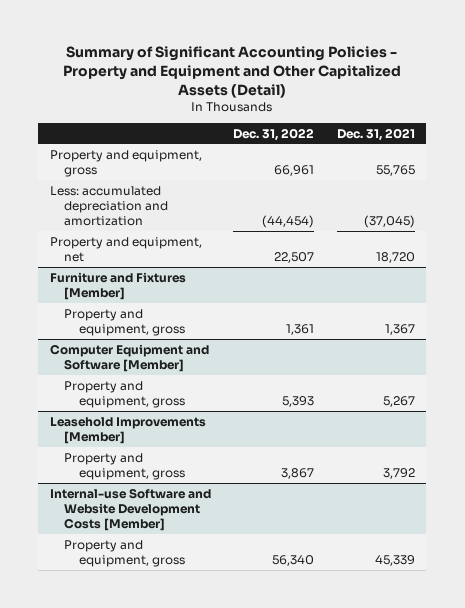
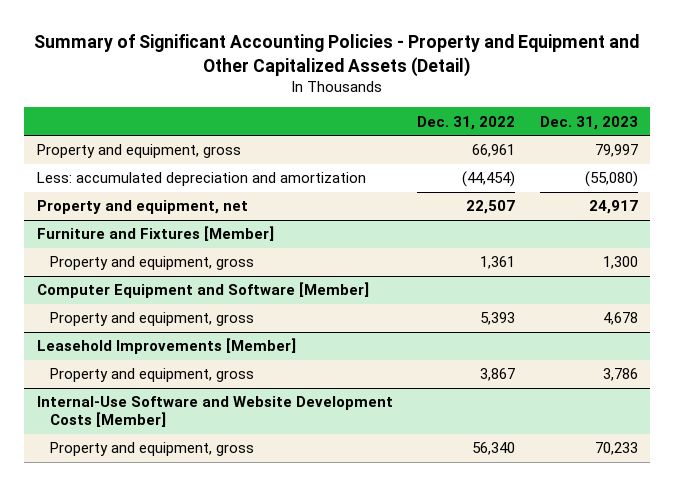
[336,127,415,141] Dec. 31, 2021 -> none
none -> [539,115,638,130] Dec. 31, 2023
[49,487,211,532] Internal-use Software and Website Development Costs [Member] -> [36,396,393,428] Internal-Use Software and Website Development Costs [Member]

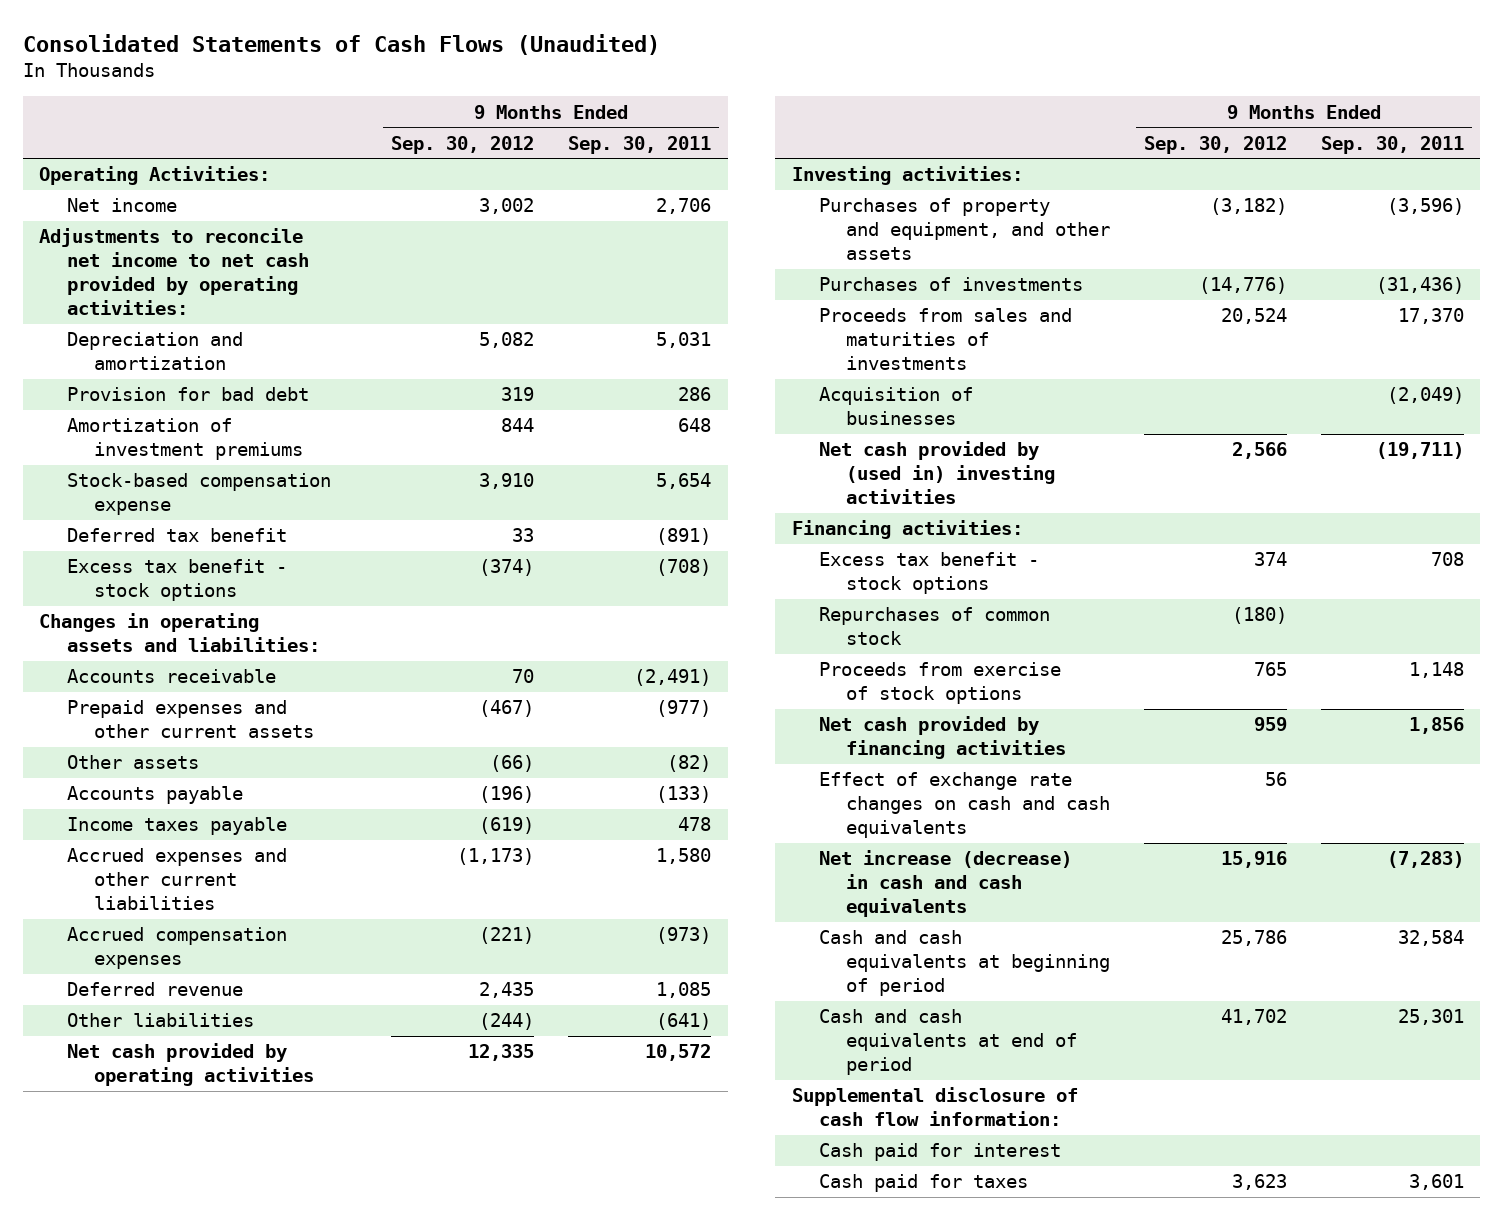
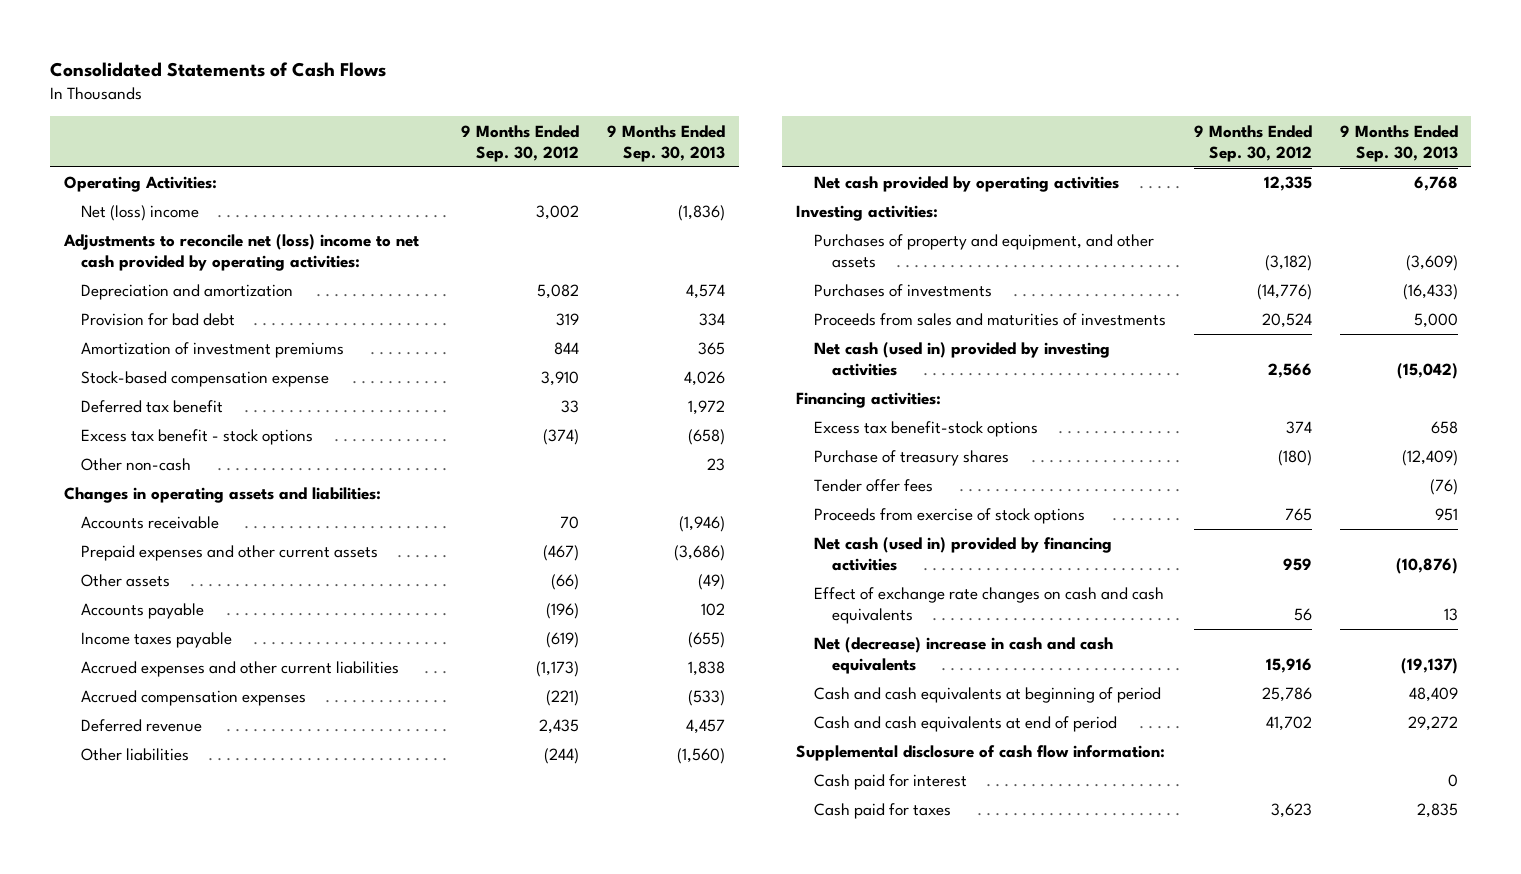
[22,33,660,55] Consolidated Statements of Cash Flows (Unaudited) -> [49,62,386,78] Consolidated Statements of Cash Flows
[568,135,712,154] Sep. 30, 2011 -> none
none -> [607,124,726,162] 9 Months Ended Sep. 30, 2013
[66,198,177,213] Net income -> [81,205,200,222] Net (loss) income
[39,228,309,316] Adjustments to reconcile net income to net cash provided by operating activities: -> [62,234,419,272] Adjustments to reconcile net (loss) income to net cash provided by operating activities:
none -> [81,458,192,472] Other non-cash
[819,387,974,426] Acquisition of businesses -> none
[819,441,1056,505] Net cash provided by (used in) investing activities -> [813,342,1110,377] Net cash (used in) provided by investing activities
[819,552,1040,595] Excess tax benefit - stock options -> [813,421,1038,438] Excess tax benefit-stock options
[819,607,1051,646] Repurchases of common stock -> [813,450,1009,467] Purchase of treasury shares
none -> [813,479,933,493] Tender offer fees
[819,716,1067,760] Net cash provided by financing activities -> [813,537,1112,572] Net cash (used in) provided by financing activities
[819,850,1073,918] Net increase (decrease) in cash and cash equivalents -> [813,637,1113,675] Net (decrease) increase in cash and cash equivalents

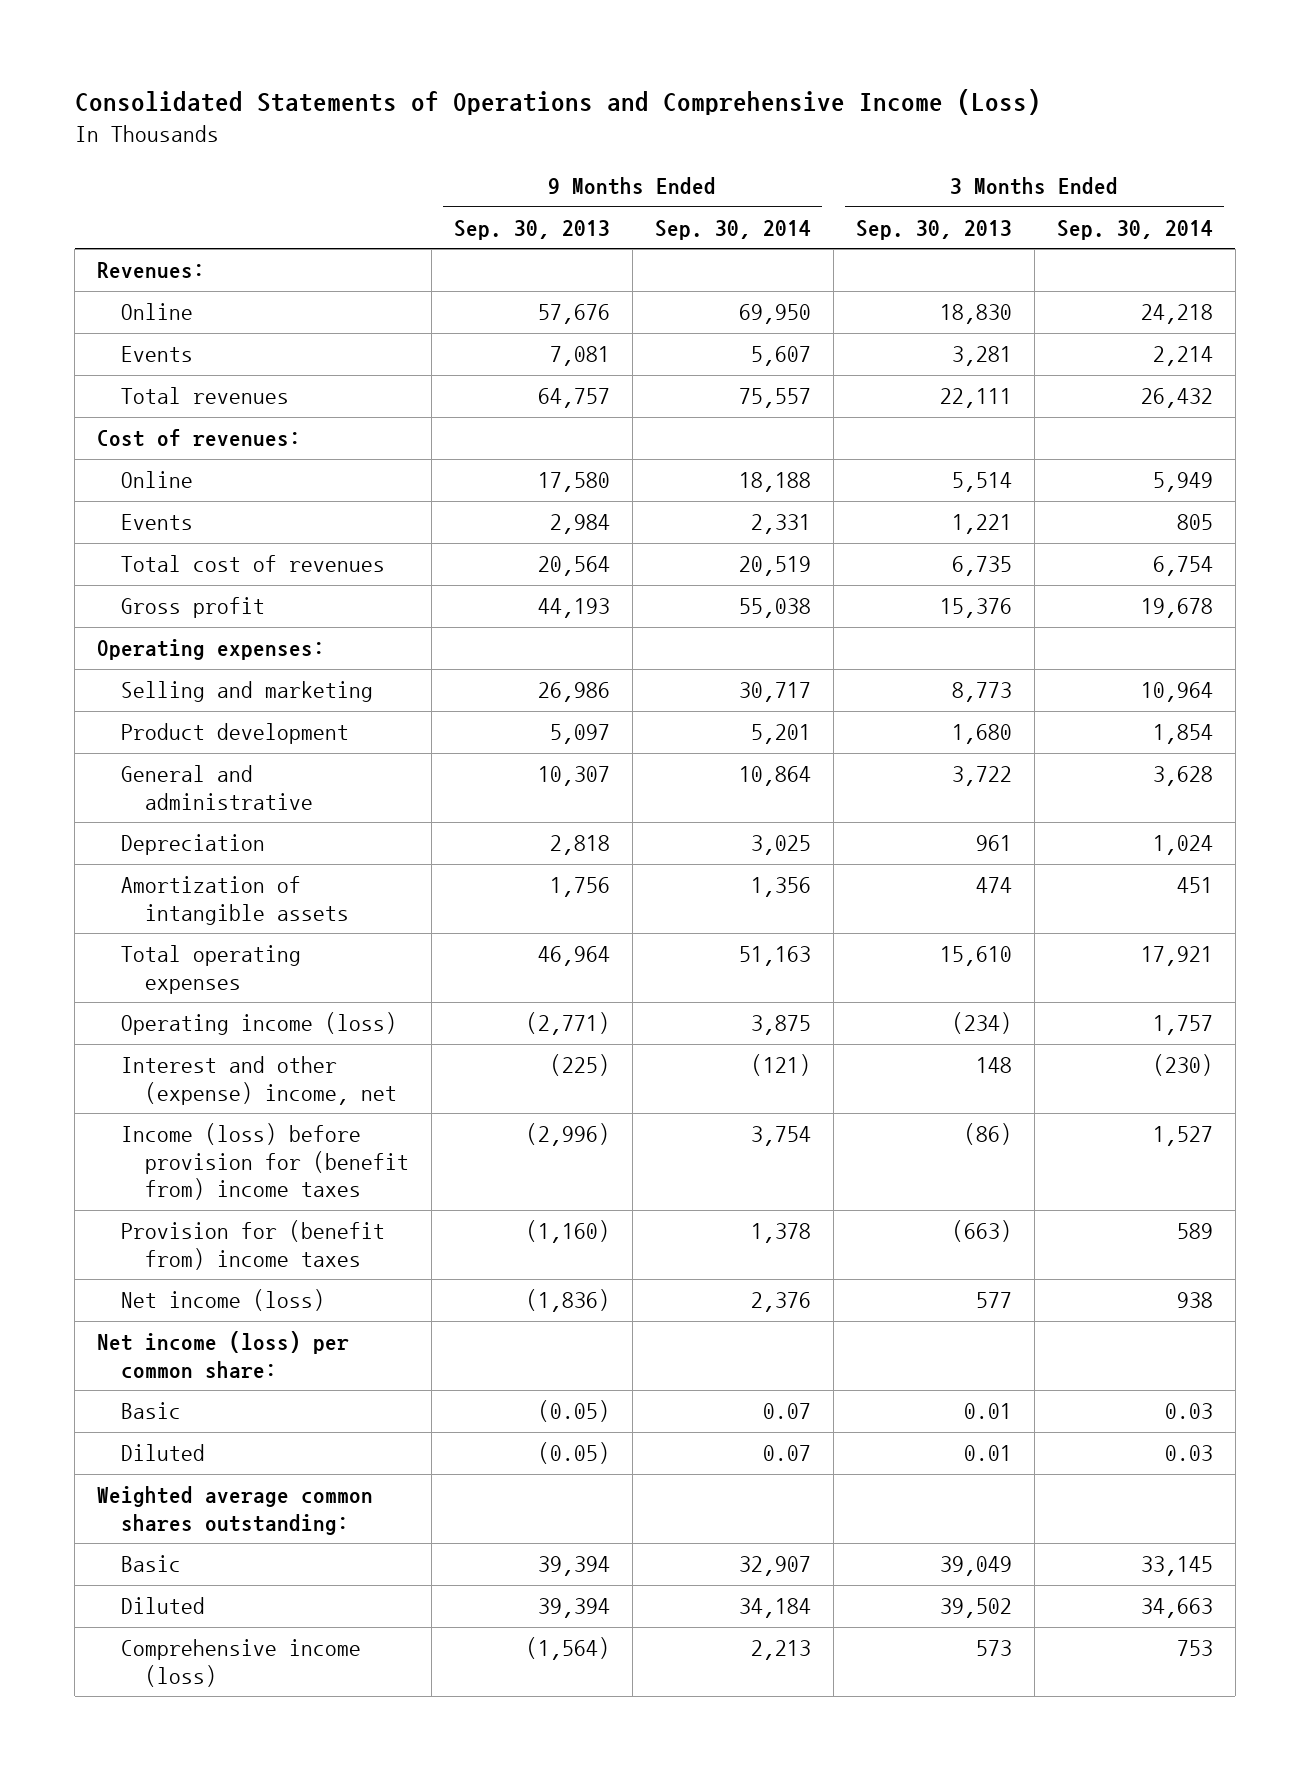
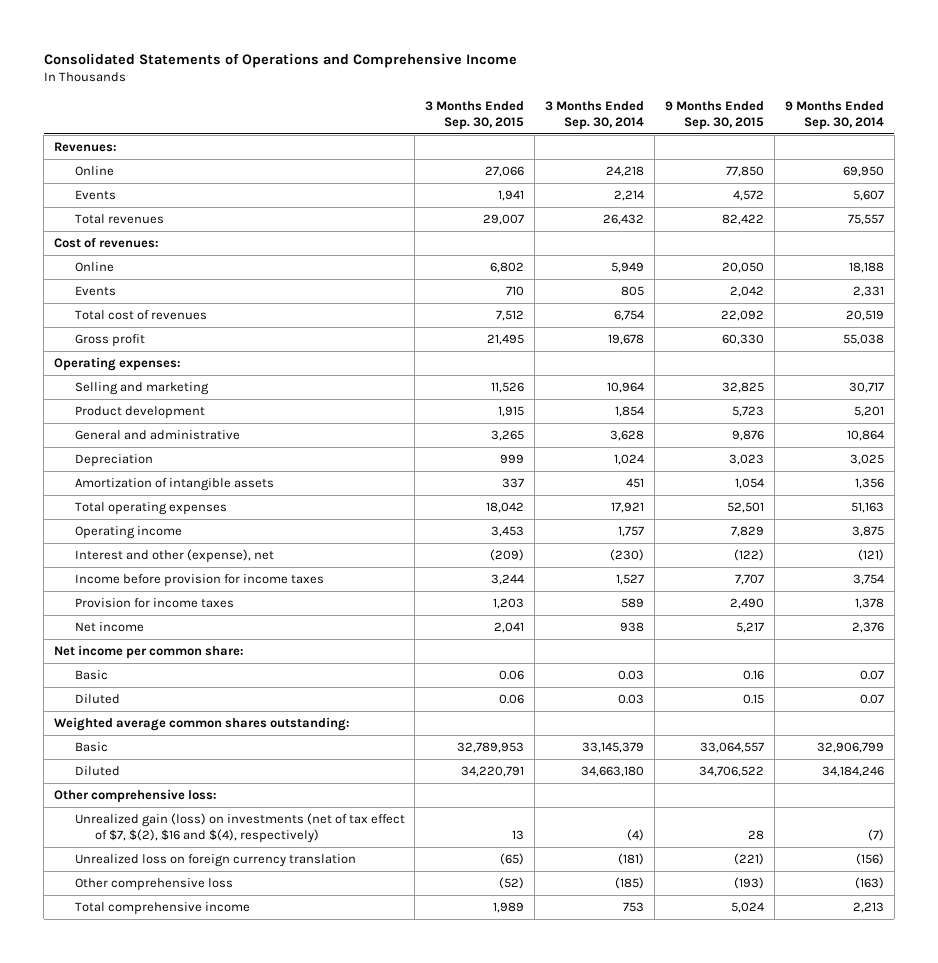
[74,89,1041,116] Consolidated Statements of Operations and Comprehensive Income (Loss) -> [43,52,517,68] Consolidated Statements of Operations and Comprehensive Income
[453,219,610,240] Sep. 30, 2013 -> none
[855,219,1012,240] Sep. 30, 2013 -> none
none -> [425,100,525,130] 3 Months Ended Sep. 30, 2015
none -> [664,100,764,130] 9 Months Ended Sep. 30, 2015
[121,1012,398,1036] Operating income (loss) -> [74,526,182,540] Operating income
[121,1056,397,1105] Interest and other (expense) income, net -> [74,549,274,564] Interest and other (expense), net
[121,1123,409,1201] Income (loss) before provision for (benefit from) income taxes -> [74,574,324,588] Income before provision for income taxes
[121,1220,386,1270] Provision for (benefit from) income taxes -> [74,598,234,609] Provision for income taxes
[121,1289,326,1312] Net income (loss) -> [74,622,144,633] Net income
[97,1331,350,1379] Net income (loss) per common share: -> [54,645,245,660] Net income per common share:
[738,1556,811,1577] 32,907 -> [816,742,884,754] 32,906,799
[1140,1556,1213,1577] 33,145 -> [582,742,645,754] 33,145,379
[738,1598,811,1619] 34,184 -> [821,766,884,778] 34,184,246
[1140,1598,1213,1619] 34,663 -> [581,766,645,778] 34,663,180
none -> [54,789,218,804] Other comprehensive loss:
none -> [74,813,405,844] Unrealized gain (loss) on investments (net of tax effect of $7, $(2), $16 and $(4), respectively)
none -> [74,854,356,868] Unrealized loss on foreign currency translation
none -> [74,878,233,892] Other comprehensive loss
[121,1639,362,1687] Comprehensive income (loss) -> [74,902,250,916] Total comprehensive income

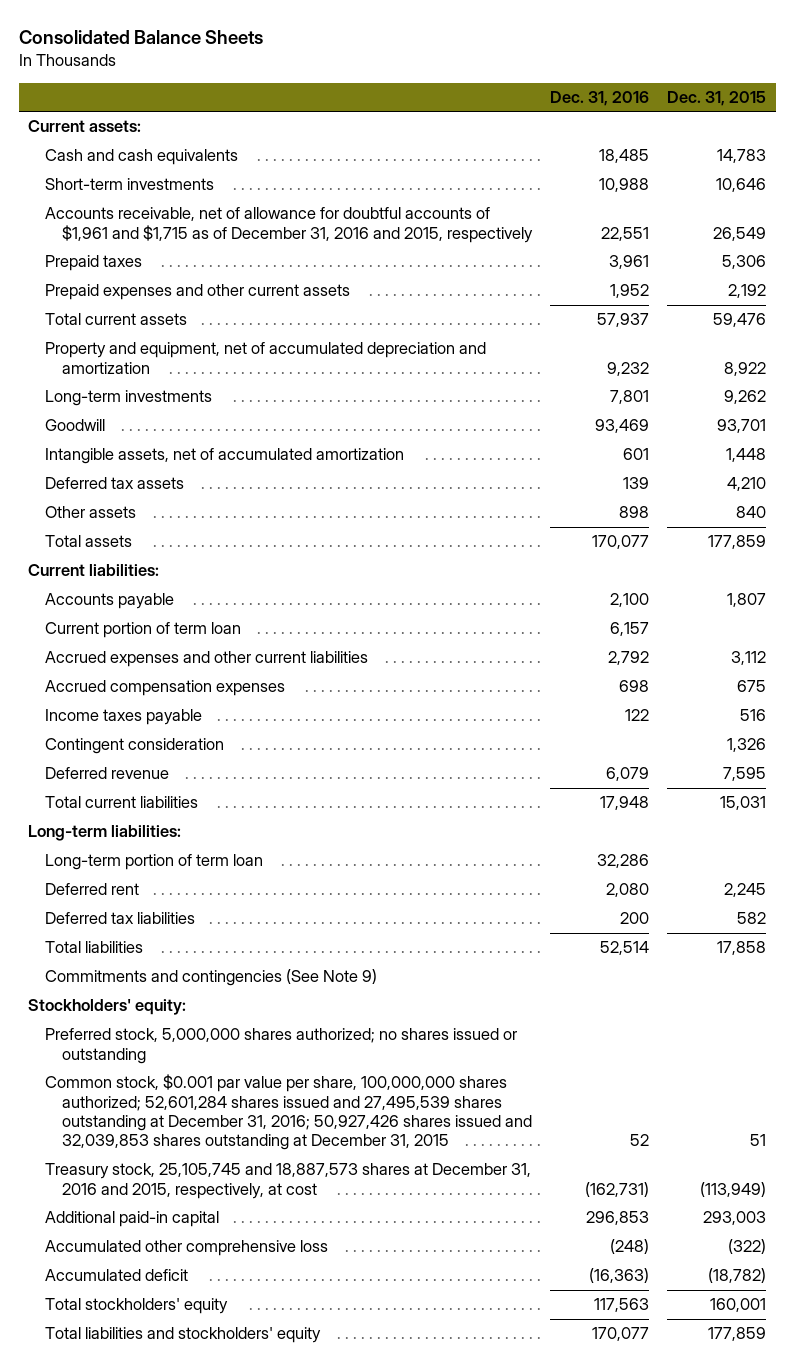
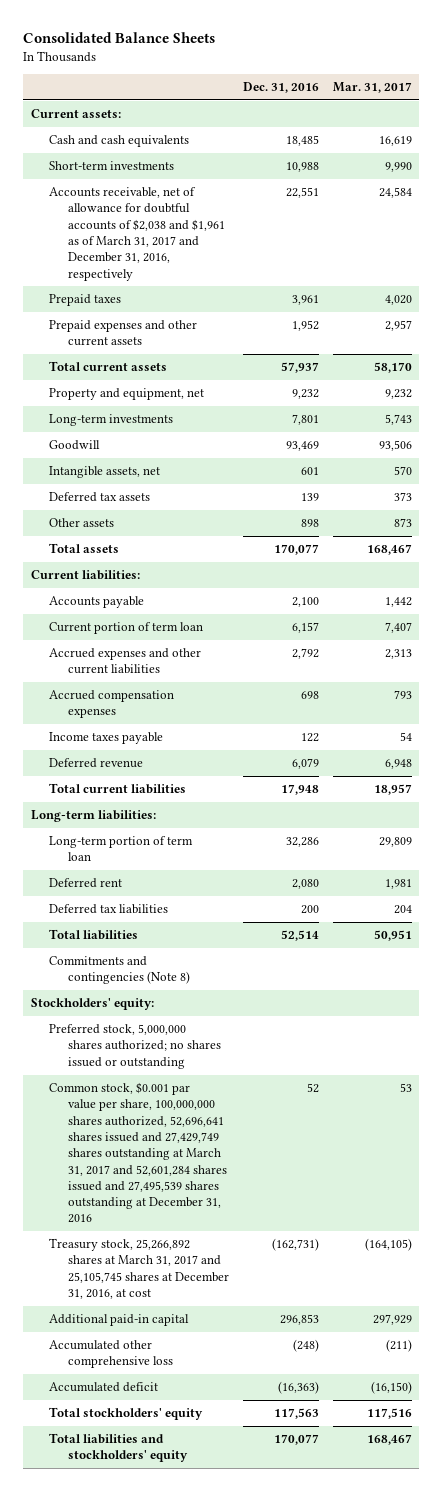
[667,90,767,106] Dec. 31, 2015 -> none
none -> [333,81,413,93] Mar. 31, 2017
[44,207,533,243] Accounts receivable, net of allowance for doubtful accounts of $1,961 and $1,715 as of December 31, 2016 and 2015, respectively -> [49,187,225,281] Accounts receivable, net of allowance for doubtful accounts of $2,038 and $1,961 as of March 31, 2017 and December 31, 2016, respectively
[44,342,486,374] Property and equipment, net of accumulated depreciation and amortization -> [49,388,205,401] Property and equipment, net
[44,448,404,465] Intangible assets, net of accumulated amortization -> [49,466,161,479] Intangible assets, net
[44,738,224,755] Contingent consideration -> none
[44,969,377,987] Commitments and contingencies (See Note 9) -> [49,956,190,985] Commitments and contingencies (Note 8)
[44,1074,532,1151] Common stock, $0.001 par value per share, 100,000,000 shares authorized; 52,601,284 shares issued and 27,495,539 shares outstanding at December 31, 2016; 50,927,426 shares issued and 32,039,853 shares outstanding at December 31, 2015 -> [49,1082,227,1224] Common stock, $0.001 par value per share, 100,000,000 shares authorized, 52,696,641 shares issued and 27,429,749 shares outstanding at March 31, 2017 and 52,601,284 shares issued and 27,495,539 shares outstanding at December 31, 2016
[44,1163,531,1199] Treasury stock, 25,105,745 and 18,887,573 shares at December 31, 2016 and 2015, respectively, at cost -> [49,1238,229,1300] Treasury stock, 25,266,892 shares at March 31, 2017 and 25,105,745 shares at December 31, 2016, at cost

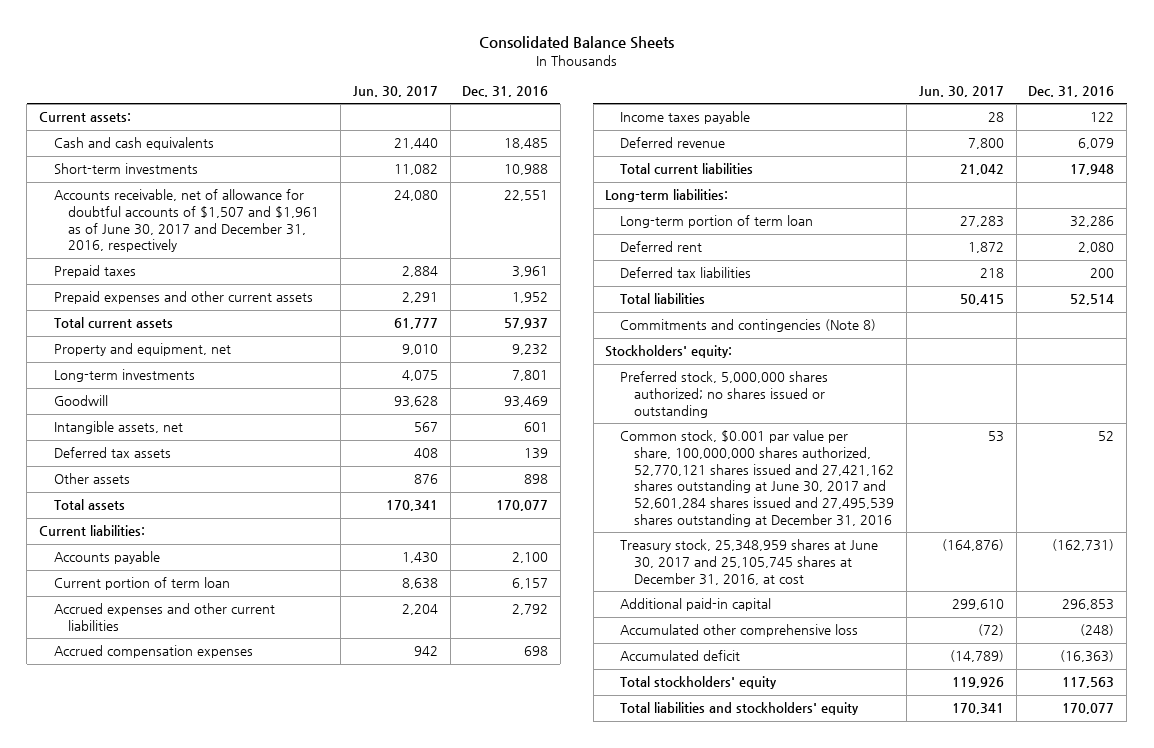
[333,81,413,93] Mar. 31, 2017 -> none
none -> [352,86,438,98] Jun. 30, 2017
[49,187,225,281] Accounts receivable, net of allowance for doubtful accounts of $2,038 and $1,961 as of March 31, 2017 and December 31, 2016, respectively -> [53,189,320,253] Accounts receivable, net of allowance for doubtful accounts of $1,507 and $1,961 as of June 30, 2017 and December 31, 2016, respectively
[49,1082,227,1224] Common stock, $0.001 par value per share, 100,000,000 shares authorized, 52,696,641 shares issued and 27,429,749 shares outstanding at March 31, 2017 and 52,601,284 shares issued and 27,495,539 shares outstanding at December 31, 2016 -> [619,430,895,527] Common stock, $0.001 par value per share, 100,000,000 shares authorized, 52,770,121 shares issued and 27,421,162 shares outstanding at June 30, 2017 and 52,601,284 shares issued and 27,495,539 shares outstanding at December 31, 2016
[49,1238,229,1300] Treasury stock, 25,266,892 shares at March 31, 2017 and 25,105,745 shares at December 31, 2016, at cost -> [619,539,878,585] Treasury stock, 25,348,959 shares at June 30, 2017 and 25,105,745 shares at December 31, 2016, at cost

